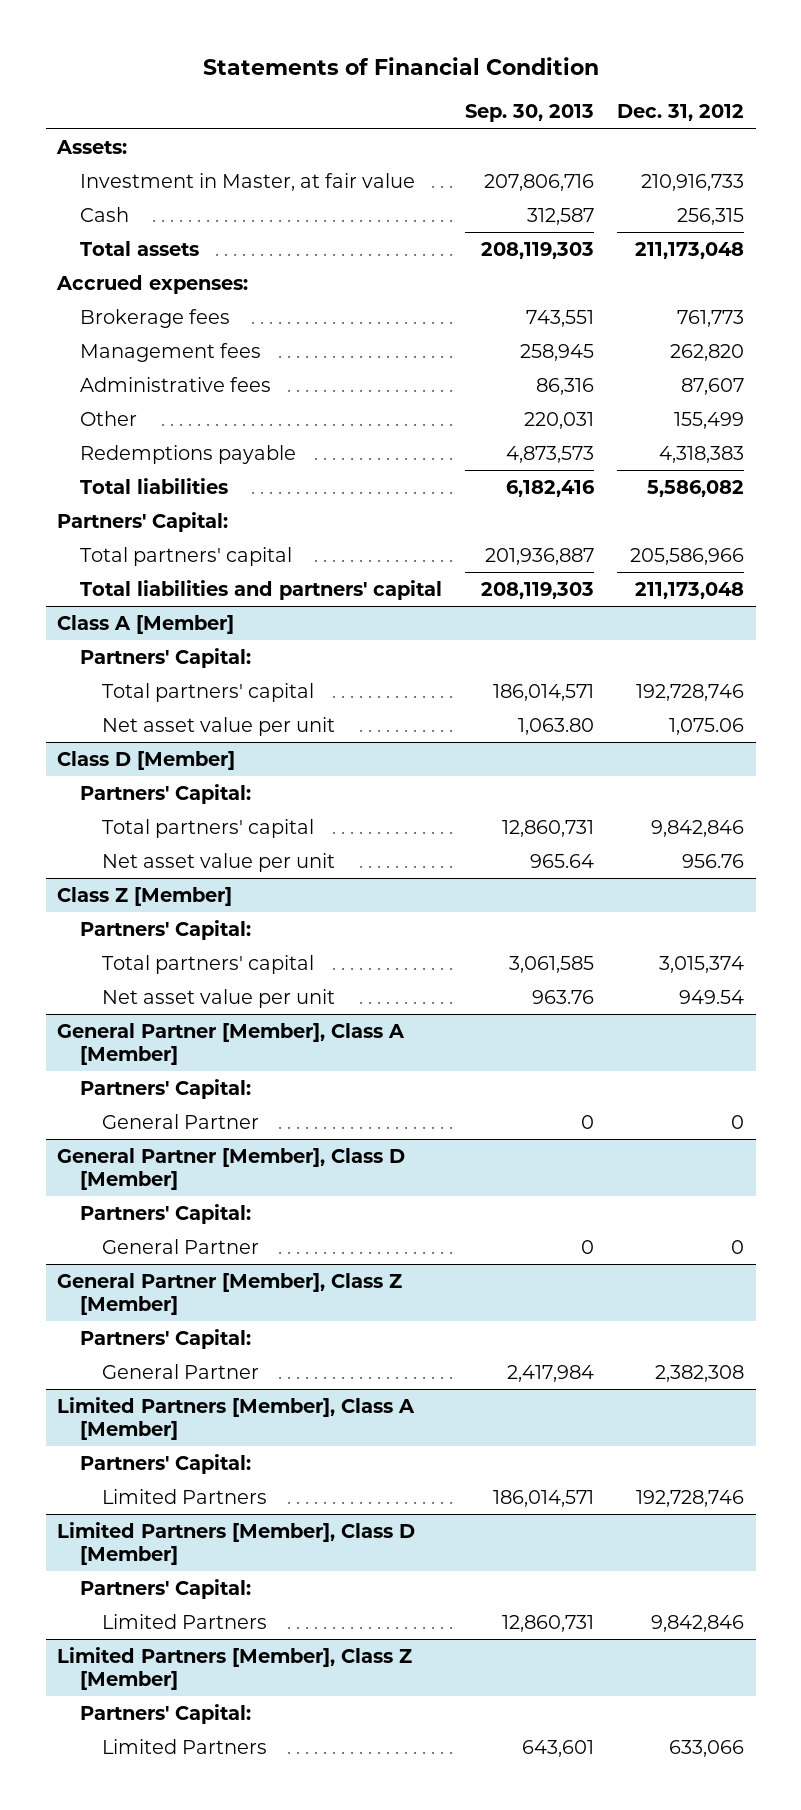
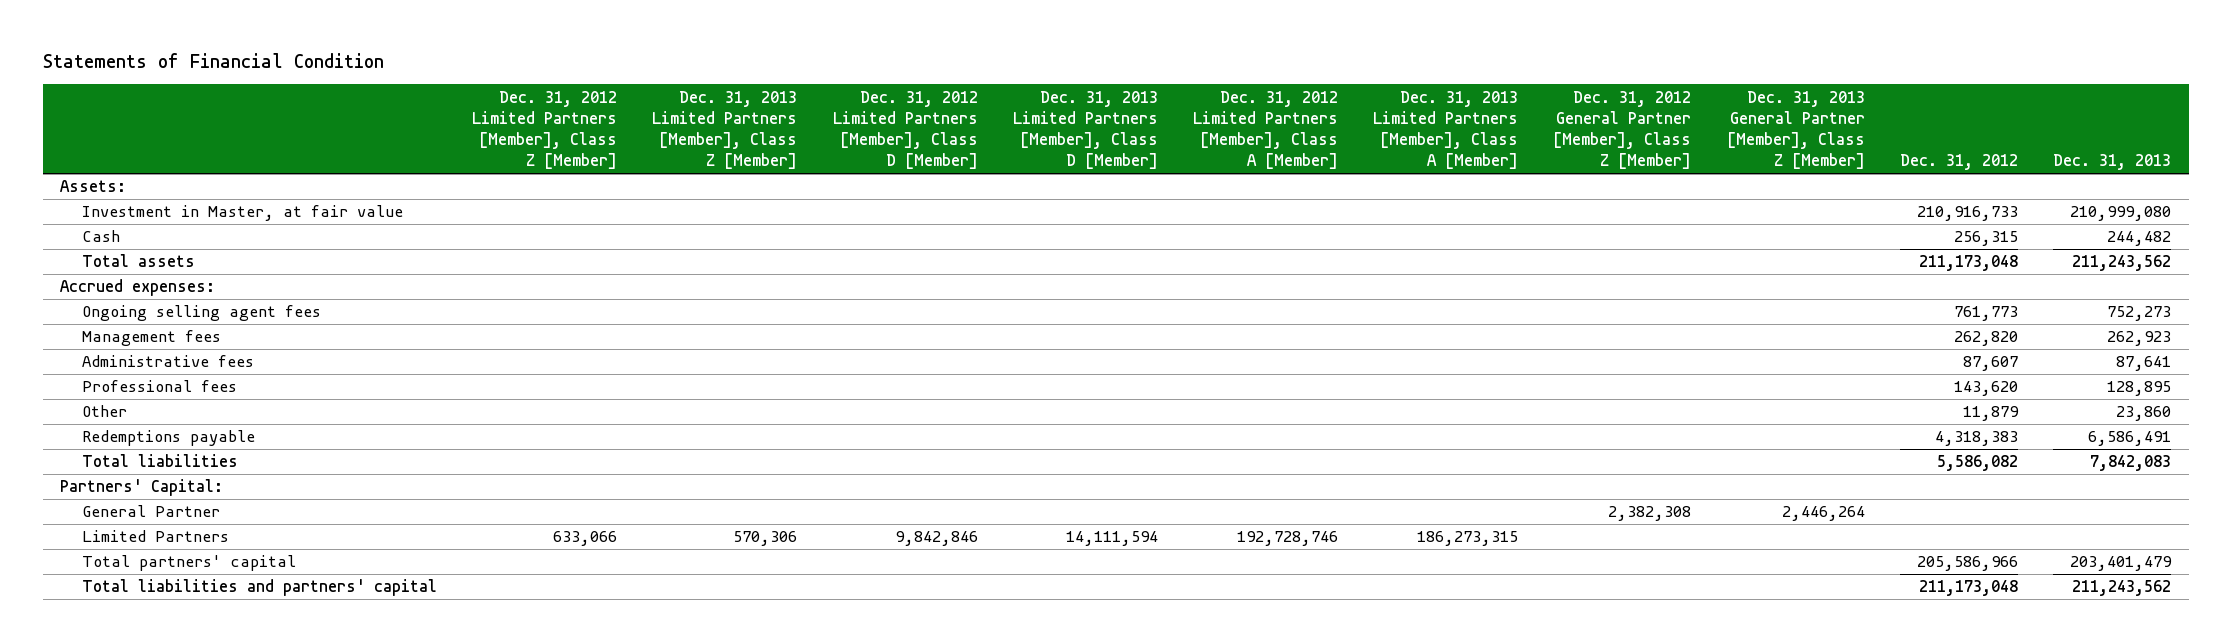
[464,104,594,123] Sep. 30, 2013 -> none
none -> [472,90,618,170] Dec. 31, 2012 Limited Partners [Member], Class Z [Member]
none -> [652,90,798,170] Dec. 31, 2013 Limited Partners [Member], Class Z [Member]
none -> [832,90,978,170] Dec. 31, 2012 Limited Partners [Member], Class D [Member]
none -> [1012,90,1158,170] Dec. 31, 2013 Limited Partners [Member], Class D [Member]
none -> [1192,90,1338,170] Dec. 31, 2012 Limited Partners [Member], Class A [Member]
none -> [1373,90,1519,170] Dec. 31, 2013 Limited Partners [Member], Class A [Member]
none -> [1553,90,1692,170] Dec. 31, 2012 General Partner [Member], Class Z [Member]
none -> [1726,90,1865,170] Dec. 31, 2013 General Partner [Member], Class Z [Member]
none -> [2053,154,2172,171] Dec. 31, 2013
[79,308,230,328] Brokerage fees -> [81,305,321,322] Ongoing selling agent fees
none -> [81,380,237,393] Professional fees
[674,411,745,429] 155,499 -> [1962,406,2019,422] 11,879
none -> [81,505,220,518] General Partner
none -> [81,530,229,543] Limited Partners
[57,614,235,634] Class A [Member] -> none
[79,647,251,668] Partners' Capital: -> none
[102,682,315,702] Total partners' capital -> none
[102,716,336,736] Net asset value per unit -> none
[57,750,236,770] Class D [Member] -> none
[79,783,251,804] Partners' Capital: -> none
[102,818,315,838] Total partners' capital -> none
[102,852,336,872] Net asset value per unit -> none
[57,886,233,906] Class Z [Member] -> none
[79,919,251,940] Partners' Capital: -> none
[102,954,315,974] Total partners' capital -> none
[102,988,336,1008] Net asset value per unit -> none
[57,1022,406,1065] General Partner [Member], Class A [Member] -> none
[79,1078,251,1099] Partners' Capital: -> none
[102,1113,260,1129] General Partner -> none
[57,1147,406,1190] General Partner [Member], Class D [Member] -> none
[79,1203,251,1224] Partners' Capital: -> none
[102,1238,260,1254] General Partner -> none
[57,1272,403,1315] General Partner [Member], Class Z [Member] -> none
[79,1328,251,1349] Partners' Capital: -> none
[102,1363,260,1379] General Partner -> none
[57,1396,416,1440] Limited Partners [Member], Class A [Member] -> none
[79,1453,251,1474] Partners' Capital: -> none
[102,1488,268,1504] Limited Partners -> none
[57,1521,416,1565] Limited Partners [Member], Class D [Member] -> none
[79,1578,251,1599] Partners' Capital: -> none
[102,1613,268,1629] Limited Partners -> none
[57,1646,413,1690] Limited Partners [Member], Class Z [Member] -> none
[79,1703,251,1724] Partners' Capital: -> none
[102,1738,268,1754] Limited Partners -> none

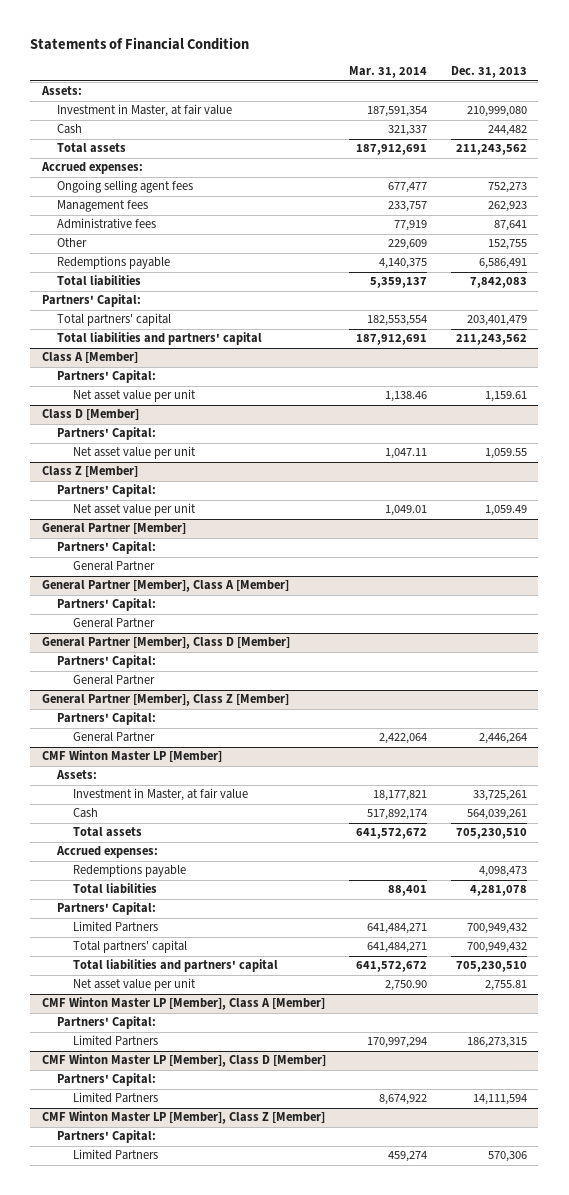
[472,90,618,170] Dec. 31, 2012 Limited Partners [Member], Class Z [Member] -> none
[652,90,798,170] Dec. 31, 2013 Limited Partners [Member], Class Z [Member] -> none
[832,90,978,170] Dec. 31, 2012 Limited Partners [Member], Class D [Member] -> none
[1012,90,1158,170] Dec. 31, 2013 Limited Partners [Member], Class D [Member] -> none
[1192,90,1338,170] Dec. 31, 2012 Limited Partners [Member], Class A [Member] -> none
[1373,90,1519,170] Dec. 31, 2013 Limited Partners [Member], Class A [Member] -> none
[1553,90,1692,170] Dec. 31, 2012 General Partner [Member], Class Z [Member] -> none
[1726,90,1865,170] Dec. 31, 2013 General Partner [Member], Class Z [Member] -> none
[1899,154,2018,171] Dec. 31, 2012 -> none
none -> [349,66,428,79] Mar. 31, 2014
[81,380,237,393] Professional fees -> none
[2116,406,2172,422] 23,860 -> [487,239,527,251] 152,755
[81,505,220,518] General Partner -> none
[81,530,229,543] Limited Partners -> none
none -> [41,352,138,364] Class A [Member]
none -> [57,370,157,384] Partners' Capital:
none -> [72,389,196,403] Net asset value per unit
none -> [41,409,139,421] Class D [Member]
none -> [57,427,157,441] Partners' Capital:
none -> [72,446,196,460] Net asset value per unit
none -> [41,466,138,478] Class Z [Member]
none -> [57,484,157,498] Partners' Capital:
none -> [72,503,196,517] Net asset value per unit
none -> [41,523,186,535] General Partner [Member]
none -> [57,541,157,555] Partners' Capital:
none -> [72,561,155,572] General Partner
none -> [41,580,289,593] General Partner [Member], Class A [Member]
none -> [57,598,157,612] Partners' Capital:
none -> [72,618,155,629] General Partner
none -> [41,637,290,650] General Partner [Member], Class D [Member]
none -> [57,655,157,669] Partners' Capital:
none -> [72,675,155,686] General Partner
none -> [41,694,289,707] General Partner [Member], Class Z [Member]
none -> [57,712,157,726] Partners' Capital:
none -> [72,732,155,743] General Partner
none -> [41,750,222,763] CMF Winton Master LP [Member]
none -> [56,770,98,780] Assets:
none -> [72,788,248,802] Investment in Master, at fair value
none -> [72,808,98,819] Cash
none -> [72,827,142,838] Total assets
none -> [56,846,159,859] Accrued expenses:
none -> [72,864,186,878] Redemptions payable
none -> [72,883,157,895] Total liabilities
none -> [57,902,157,916] Partners' Capital:
none -> [72,921,158,933] Limited Partners
none -> [72,940,187,954] Total partners' capital
none -> [72,959,278,973] Total liabilities and partners' capital
none -> [72,978,196,992] Net asset value per unit
none -> [41,997,325,1011] CMF Winton Master LP [Member], Class A [Member]
none -> [57,1016,157,1030] Partners' Capital:
none -> [72,1035,158,1047] Limited Partners
none -> [41,1054,326,1068] CMF Winton Master LP [Member], Class D [Member]
none -> [57,1073,157,1087] Partners' Capital:
none -> [72,1092,158,1104] Limited Partners
none -> [41,1111,325,1125] CMF Winton Master LP [Member], Class Z [Member]
none -> [57,1130,157,1144] Partners' Capital:
none -> [72,1149,158,1161] Limited Partners

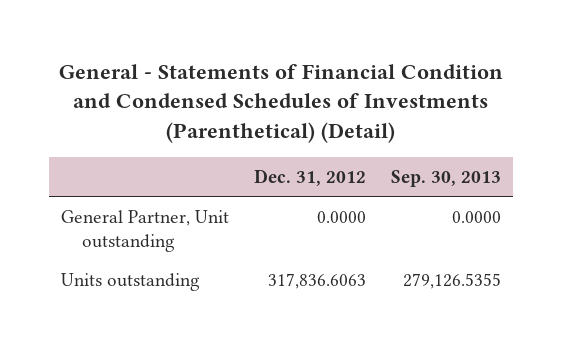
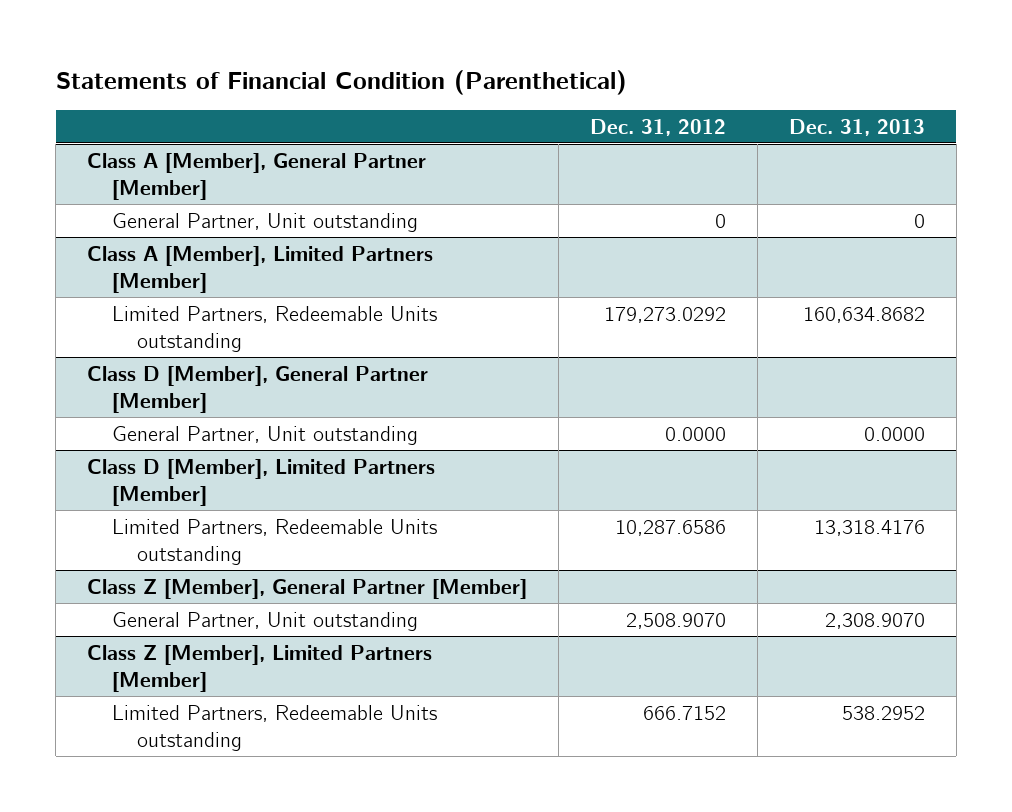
[58,63,503,143] General - Statements of Financial Condition and Condensed Schedules of Investments (Parenthetical) (Detail) -> [55,69,627,95] Statements of Financial Condition (Parenthetical)
[390,169,501,187] Sep. 30, 2013 -> none
none -> [788,118,925,136] Dec. 31, 2013
none -> [87,152,427,200] Class A [Member], General Partner [Member]
none -> [112,212,419,232] General Partner, Unit outstanding
none -> [87,245,434,293] Class A [Member], Limited Partners [Member]
none -> [112,305,438,352] Limited Partners, Redeemable Units outstanding
none -> [87,365,429,413] Class D [Member], General Partner [Member]
none -> [87,458,436,506] Class D [Member], Limited Partners [Member]
[61,272,201,291] Units outstanding -> [112,518,438,565] Limited Partners, Redeemable Units outstanding
[267,272,366,289] 317,836.6063 -> [615,519,727,536] 10,287.6586
none -> [87,578,528,599] Class Z [Member], General Partner [Member]
none -> [112,611,419,631] General Partner, Unit outstanding
none -> [87,644,433,692] Class Z [Member], Limited Partners [Member]
none -> [112,704,438,751] Limited Partners, Redeemable Units outstanding

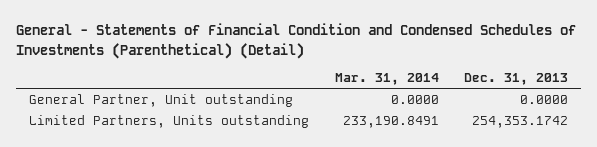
[55,69,627,95] Statements of Financial Condition (Parenthetical) -> [16,23,577,59] General - Statements of Financial Condition and Condensed Schedules of Investments (Parenthetical) (Detail)
[590,118,727,136] Dec. 31, 2012 -> none
none -> [334,72,439,85] Mar. 31, 2014
[87,152,427,200] Class A [Member], General Partner [Member] -> none
[112,212,419,232] General Partner, Unit outstanding -> none
[87,245,434,293] Class A [Member], Limited Partners [Member] -> none
[112,305,438,352] Limited Partners, Redeemable Units outstanding -> none
[87,365,429,413] Class D [Member], General Partner [Member] -> none
[87,458,436,506] Class D [Member], Limited Partners [Member] -> none
[87,578,528,599] Class Z [Member], General Partner [Member] -> none
[112,611,419,631] General Partner, Unit outstanding -> none
[87,644,433,692] Class Z [Member], Limited Partners [Member] -> none
[112,704,438,751] Limited Partners, Redeemable Units outstanding -> none
[112,518,438,565] Limited Partners, Redeemable Units outstanding -> [29,114,310,128] Limited Partners, Units outstanding
[813,519,925,536] 13,318.4176 -> [472,115,569,128] 254,353.1742

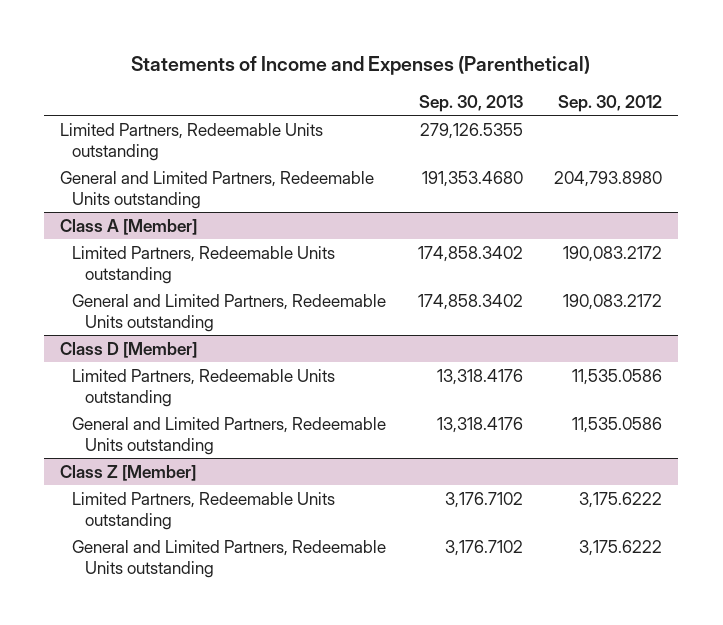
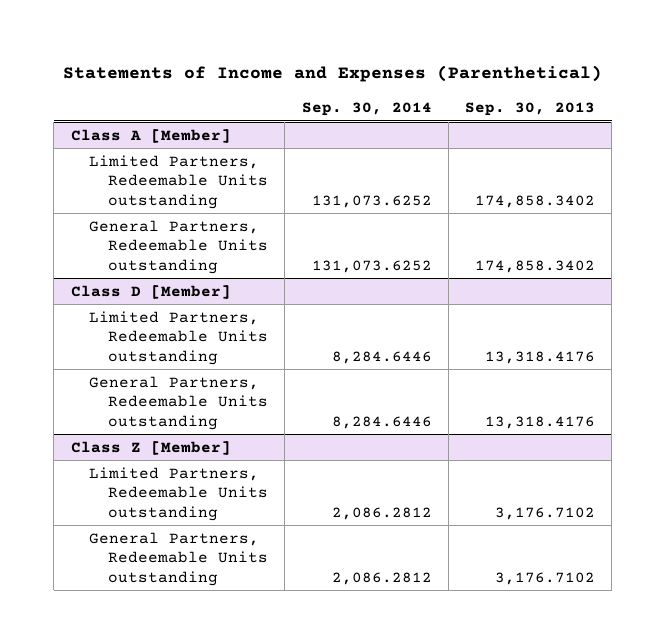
[558,94,663,112] Sep. 30, 2012 -> none
none -> [301,101,432,116] Sep. 30, 2014
[60,122,324,161] Limited Partners, Redeemable Units outstanding -> none
[60,170,375,209] General and Limited Partners, Redeemable Units outstanding -> none
[72,293,387,332] General and Limited Partners, Redeemable Units outstanding -> [89,219,268,274] General Partners, Redeemable Units outstanding
[72,416,387,455] General and Limited Partners, Redeemable Units outstanding -> [89,375,268,430] General Partners, Redeemable Units outstanding
[72,539,387,578] General and Limited Partners, Redeemable Units outstanding -> [89,531,268,586] General Partners, Redeemable Units outstanding

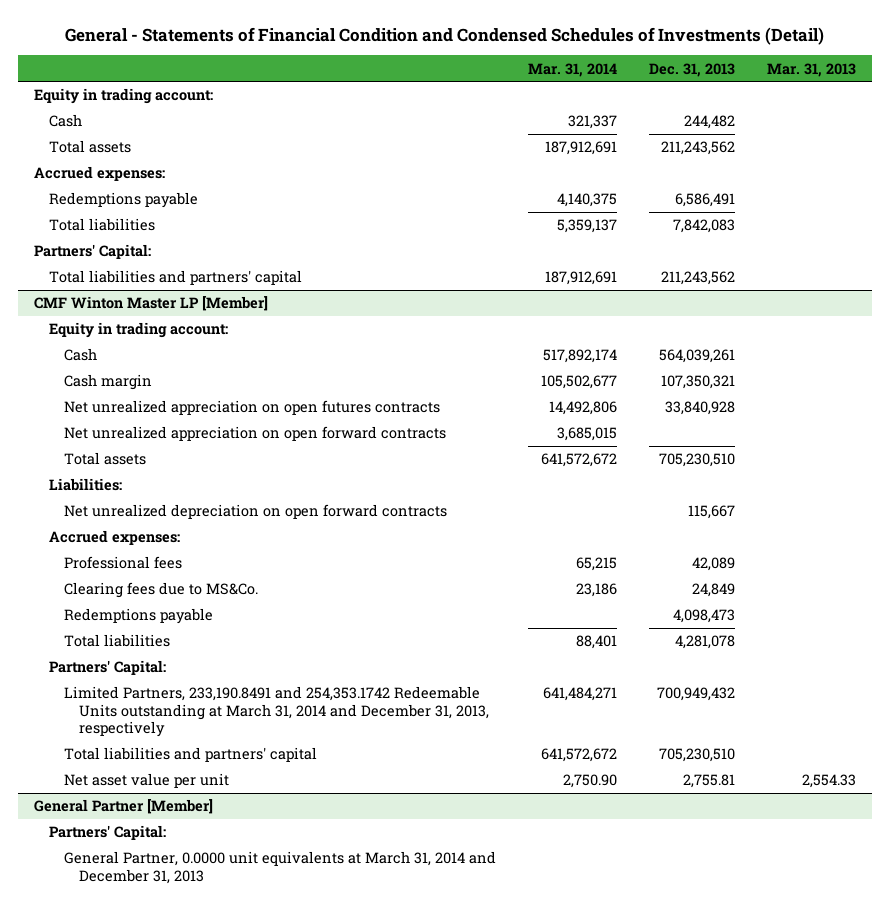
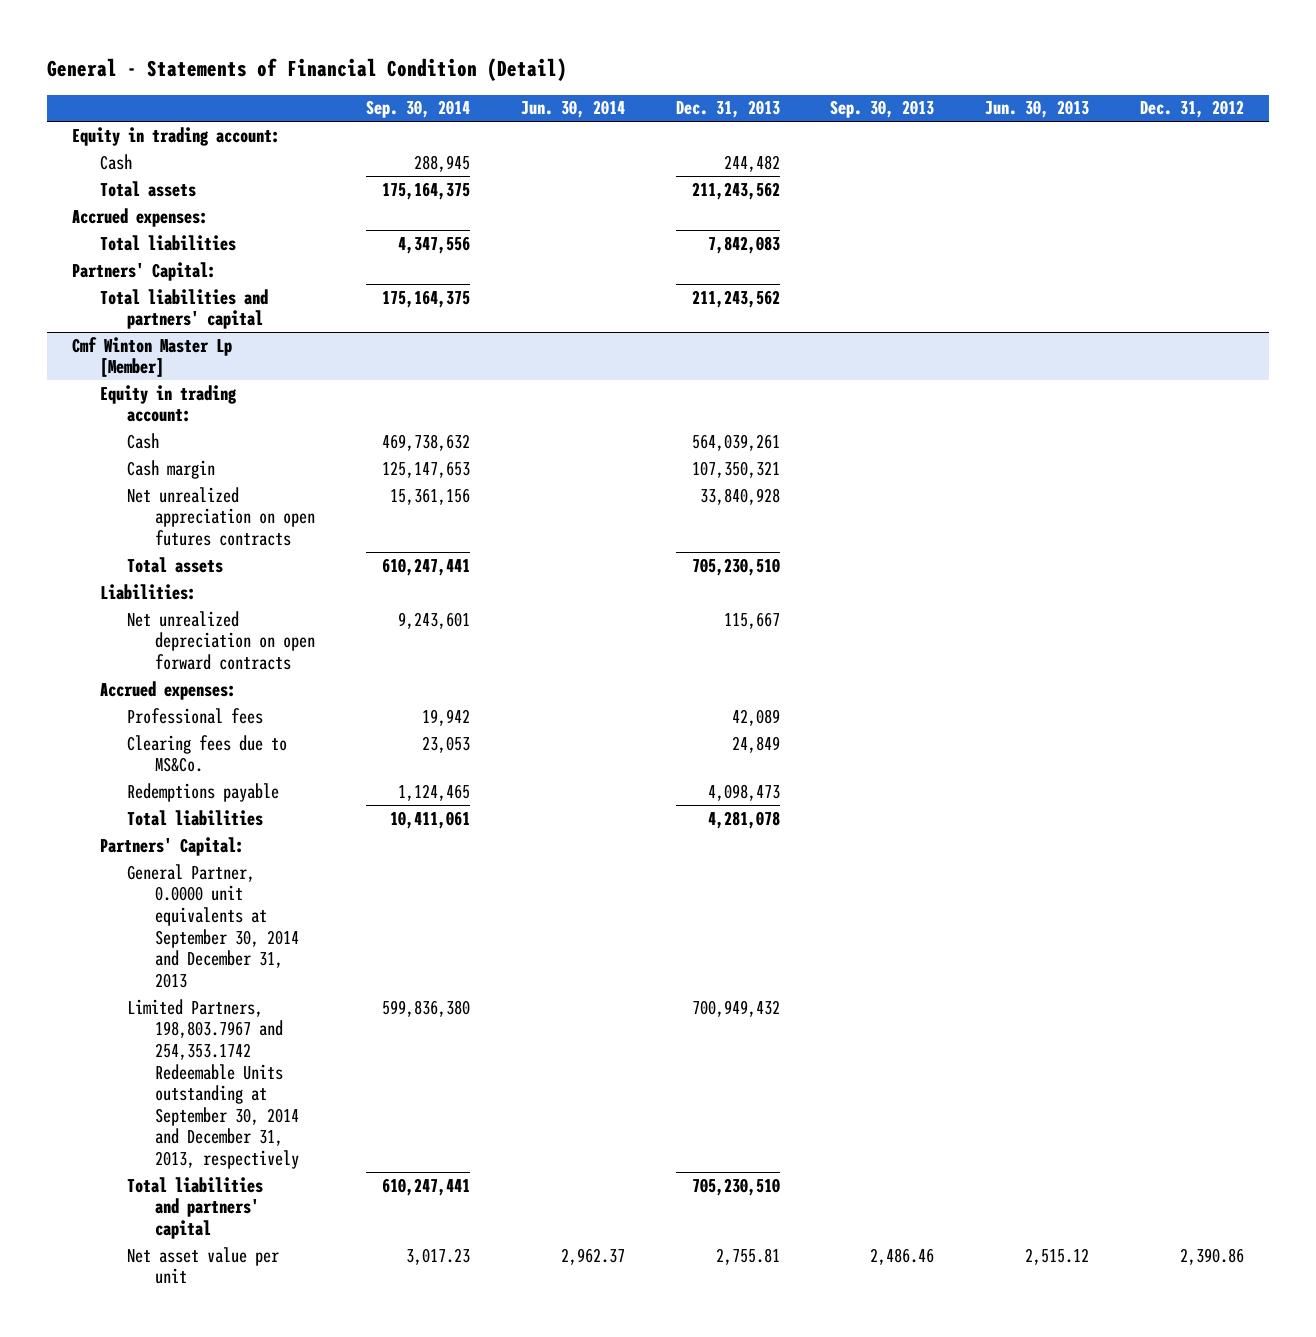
[65,26,825,45] General - Statements of Financial Condition and Condensed Schedules of Investments (Detail) -> [46,57,567,81] General - Statements of Financial Condition (Detail)
[528,62,618,77] Mar. 31, 2014 -> none
[767,62,857,77] Mar. 31, 2013 -> none
none -> [365,100,470,119] Sep. 30, 2014
none -> [520,100,625,119] Jun. 30, 2014
none -> [830,100,935,119] Sep. 30, 2013
none -> [985,100,1090,119] Jun. 30, 2013
none -> [1139,100,1244,119] Dec. 31, 2012
[48,192,198,209] Redemptions payable -> none
[33,296,268,312] CMF Winton Master LP [Member] -> [72,336,233,378] Cmf Winton Master Lp [Member]
[64,426,447,442] Net unrealized appreciation on open forward contracts -> none
none -> [127,863,300,988] General Partner, 0.0000 unit equivalents at September 30, 2014 and December 31, 2013
[64,686,490,738] Limited Partners, 233,190.8491 and 254,353.1742 Redeemable Units outstanding at March 31, 2014 and December 31, 2013, respectively -> [127,998,300,1170] Limited Partners, 198,803.7967 and 254,353.1742 Redeemable Units outstanding at September 30, 2014 and December 31, 2013, respectively
[33,799,213,815] General Partner [Member] -> none
[48,825,166,841] Partners' Capital: -> none
[64,851,497,884] General Partner, 0.0000 unit equivalents at March 31, 2014 and December 31, 2013 -> none

